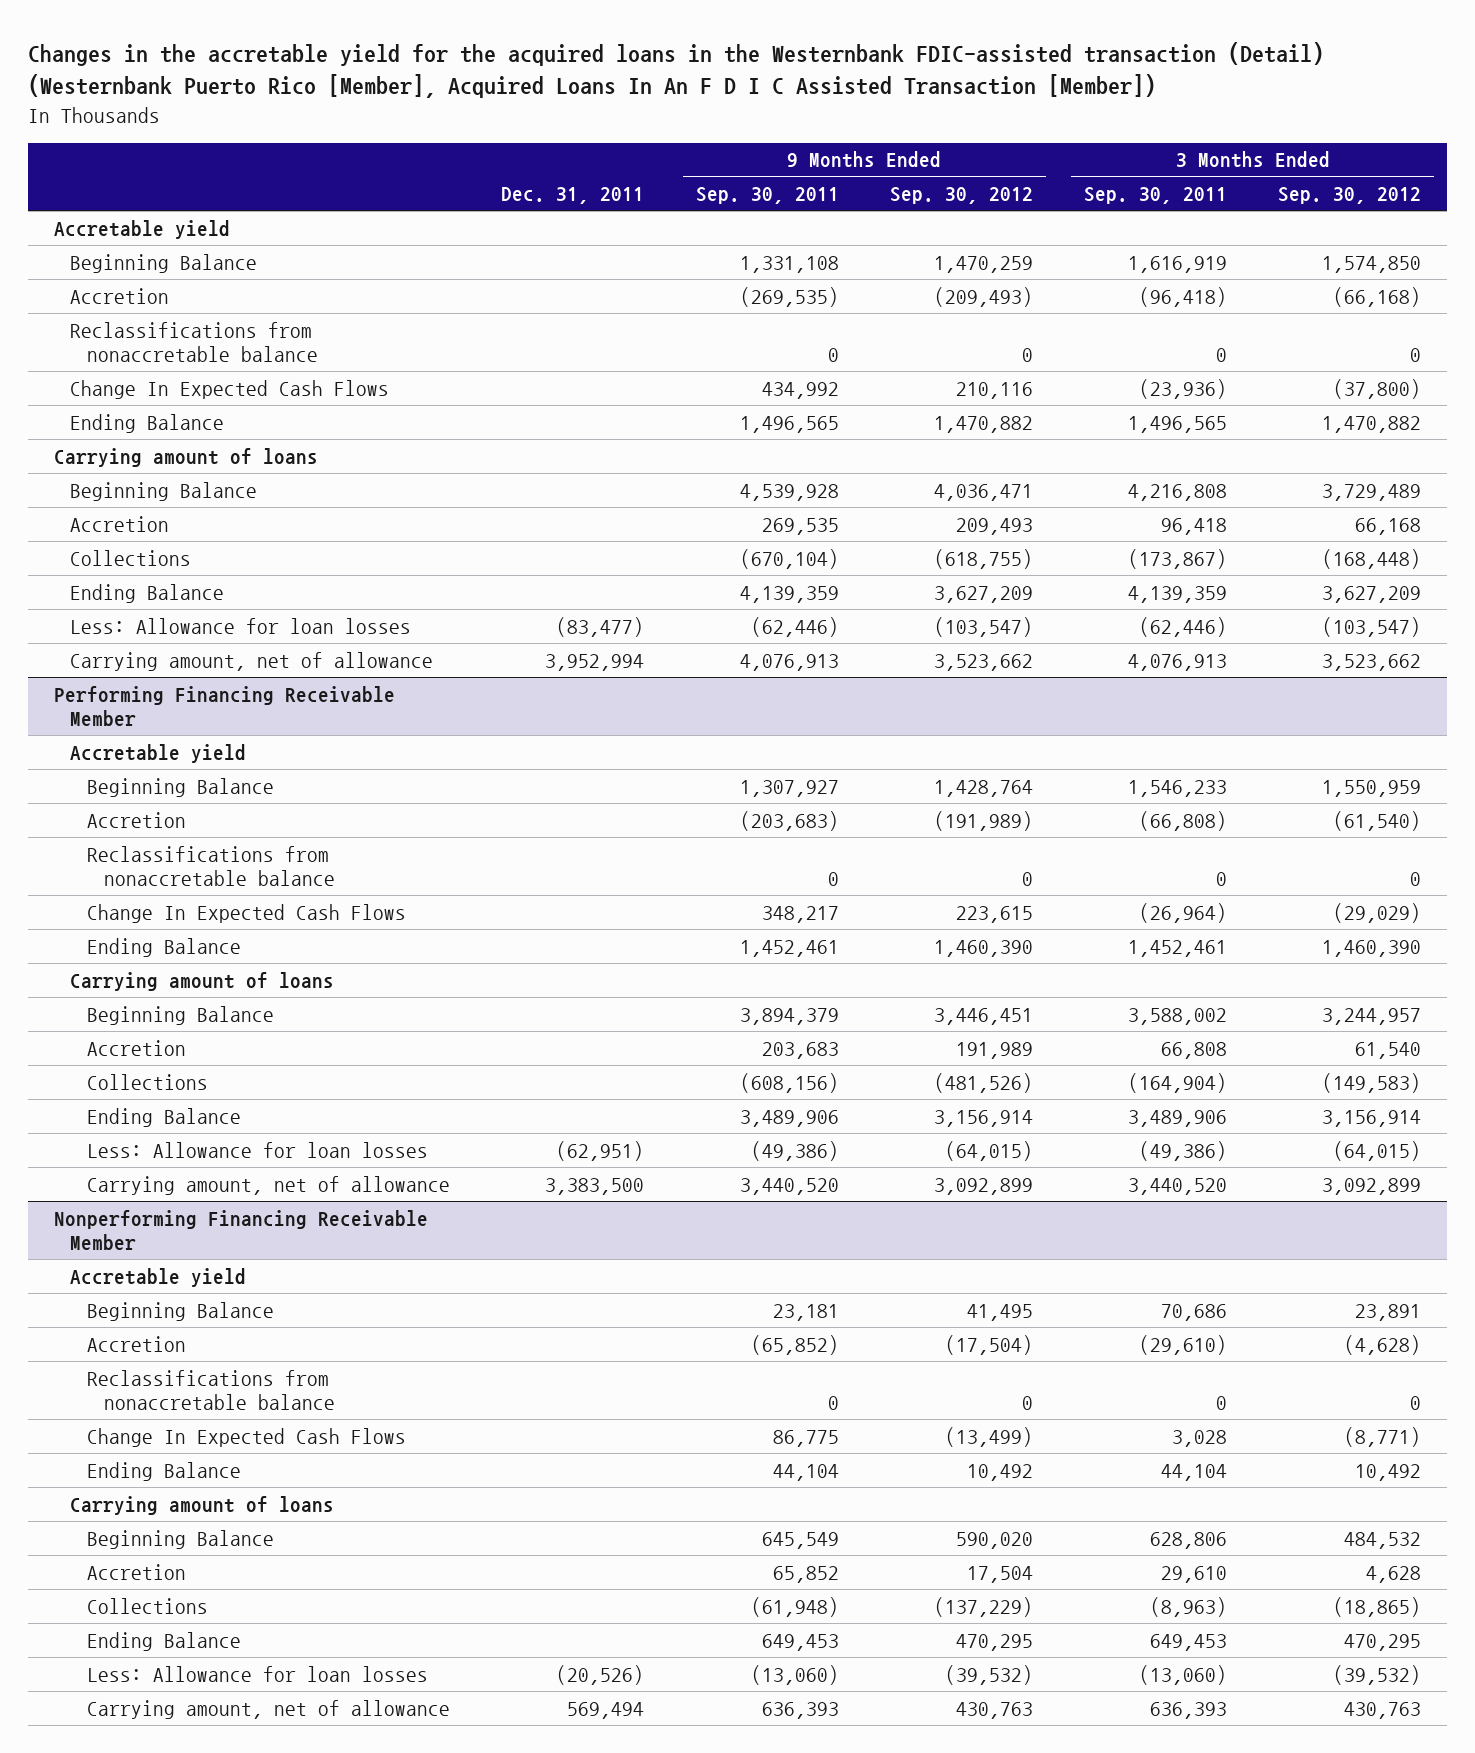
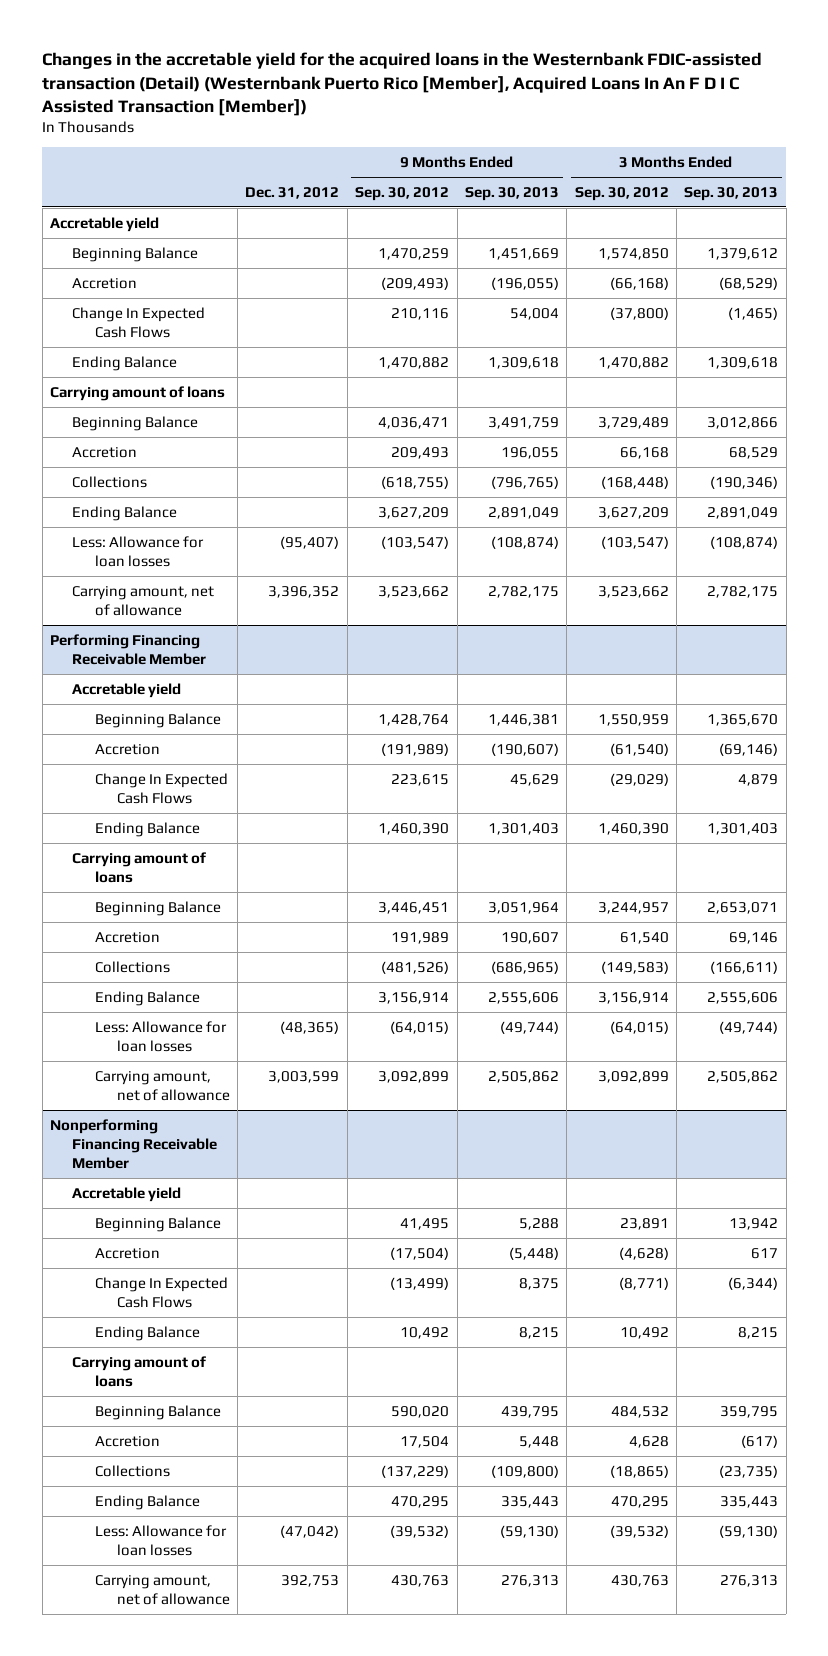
[501,187,645,205] Dec. 31, 2011 -> none
[695,187,839,205] Sep. 30, 2011 -> none
[1084,187,1228,205] Sep. 30, 2011 -> none
none -> [245,186,340,199] Dec. 31, 2012
none -> [464,186,559,201] Sep. 30, 2013
none -> [684,186,779,201] Sep. 30, 2013
[70,321,319,362] Reclassifications from nonaccretable balance -> none
[87,845,335,886] Reclassifications from nonaccretable balance -> none
[87,1369,335,1410] Reclassifications from nonaccretable balance -> none

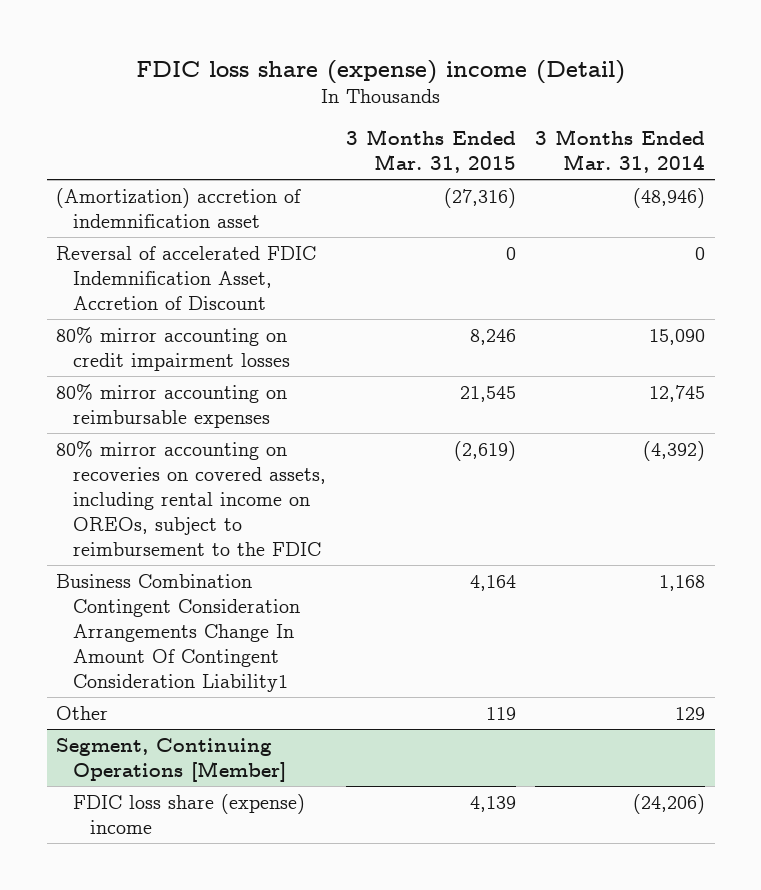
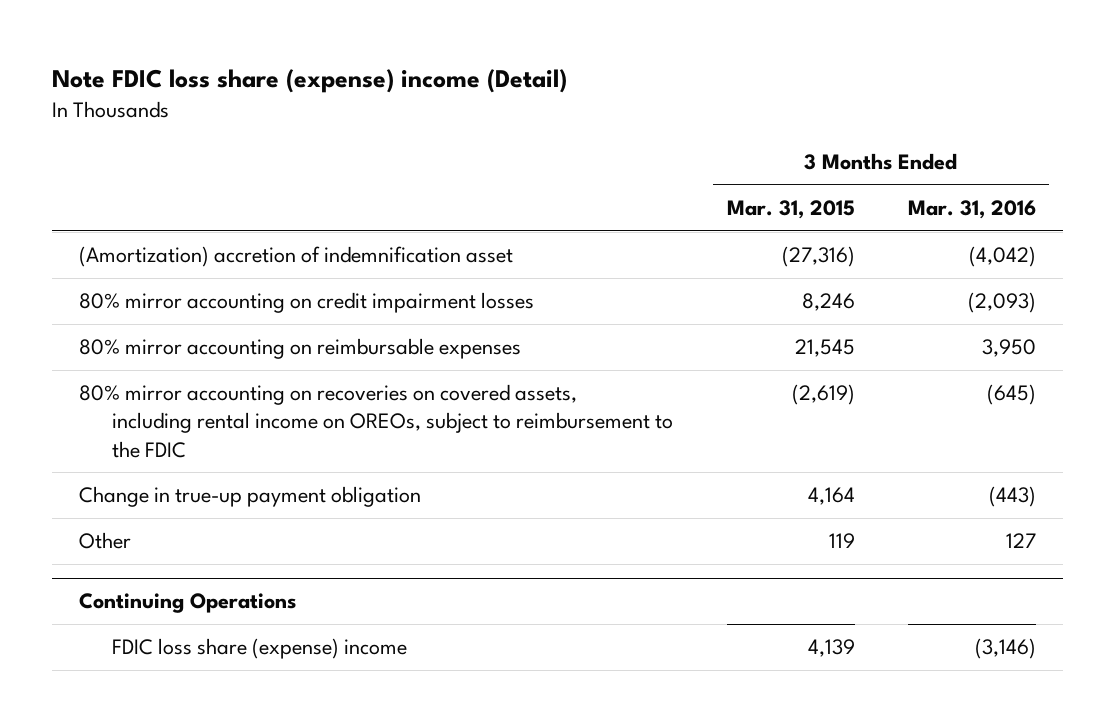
[135,59,625,84] FDIC loss share (expense) income (Detail) -> [52,68,568,93] Note FDIC loss share (expense) income (Detail)
[534,128,705,173] 3 Months Ended Mar. 31, 2014 -> none
none -> [907,200,1036,220] Mar. 31, 2016
[56,245,317,310] Reversal of accelerated FDIC Indemnification Asset, Accretion of Discount -> none
[56,573,301,692] Business Combination Contingent Consideration Arrangements Change In Amount Of Contingent Consideration Liability1 -> [79,486,422,508] Change in true-up payment obligation
[56,737,287,782] Segment, Continuing Operations [Member] -> [79,593,297,614] Continuing Operations

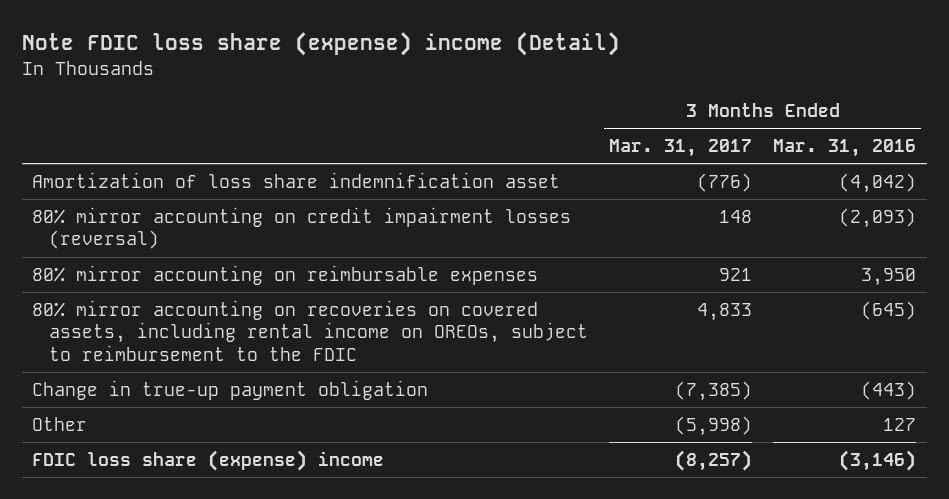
[726,200,855,220] Mar. 31, 2015 -> none
none -> [609,138,753,157] Mar. 31, 2017
[79,246,514,268] (Amortization) accretion of indemnification asset -> [32,171,561,188] Amortization of loss share indemnification asset
[79,292,535,314] 80% mirror accounting on credit impairment losses -> [32,206,572,250] 80% mirror accounting on credit impairment losses (reversal)
[79,593,297,614] Continuing Operations -> none

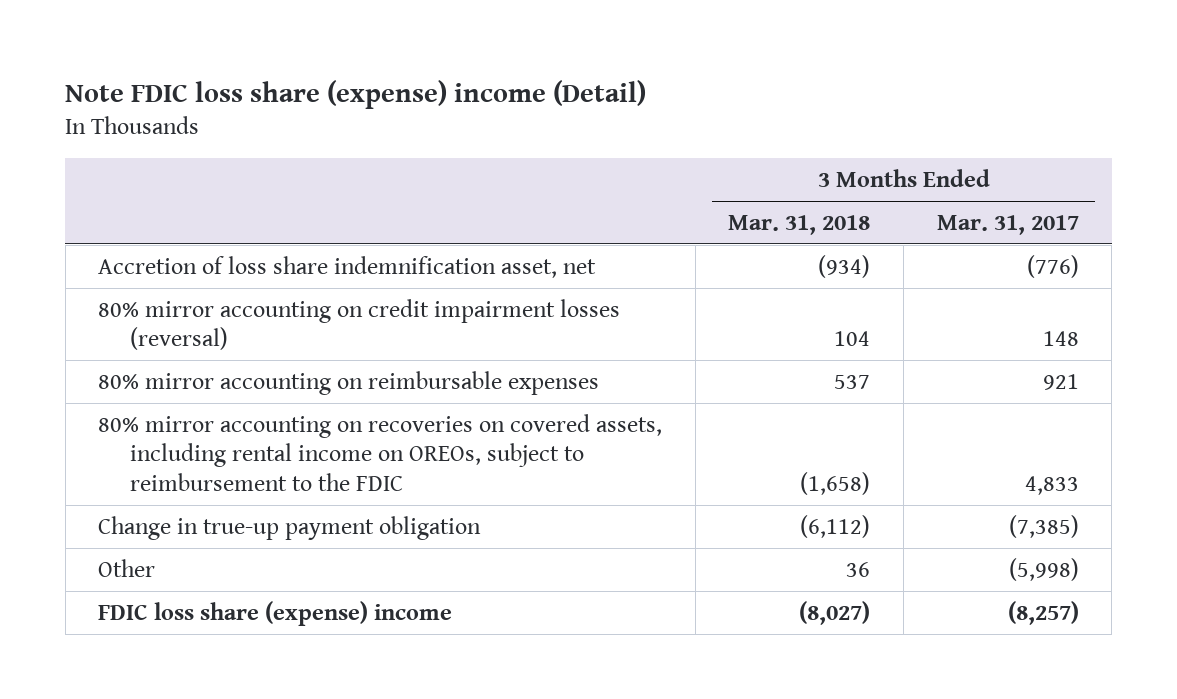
[773,138,917,157] Mar. 31, 2016 -> none
none -> [728,214,871,235] Mar. 31, 2018
[32,171,561,188] Amortization of loss share indemnification asset -> [98,255,597,278] Accretion of loss share indemnification asset, net

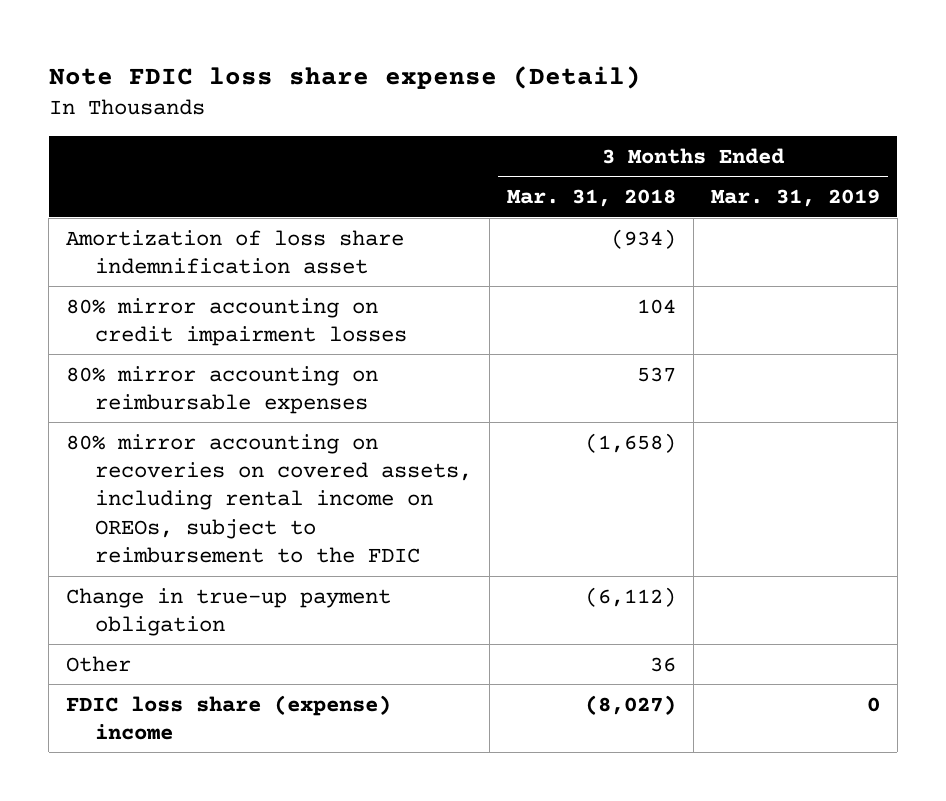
[65,80,647,110] Note FDIC loss share (expense) income (Detail) -> [48,65,641,89] Note FDIC loss share expense (Detail)
[936,214,1079,235] Mar. 31, 2017 -> none
none -> [710,189,880,208] Mar. 31, 2019
[98,255,597,278] Accretion of loss share indemnification asset, net -> [66,229,405,274] Amortization of loss share indemnification asset
[98,298,621,351] 80% mirror accounting on credit impairment losses (reversal) -> [66,297,407,346] 80% mirror accounting on credit impairment losses

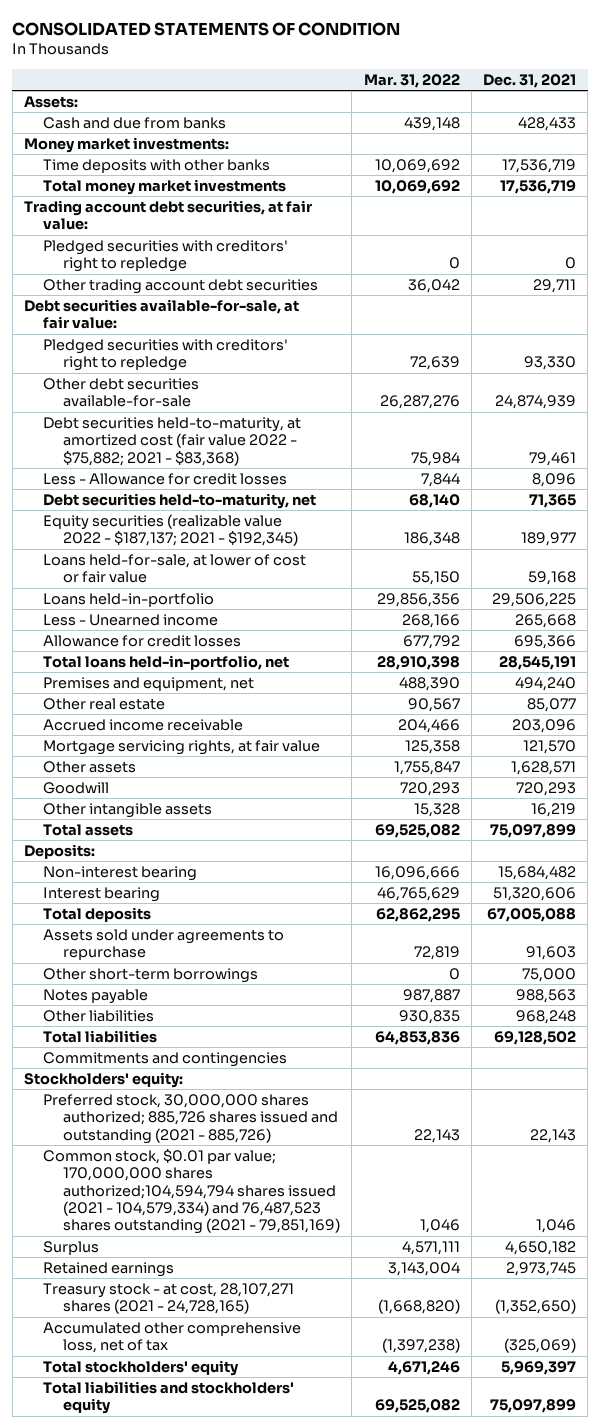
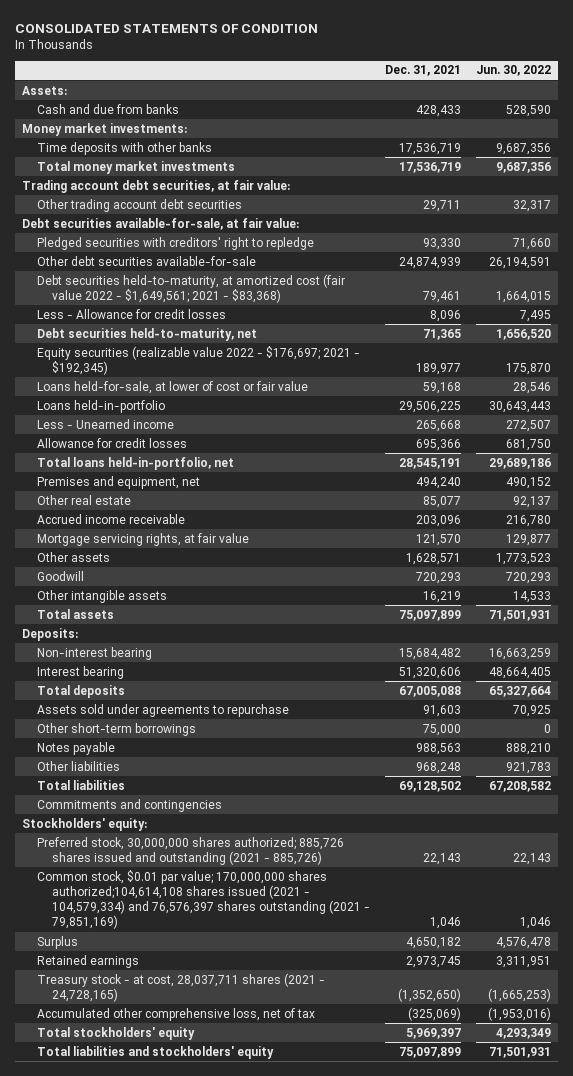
[363,73,460,88] Mar. 31, 2022 -> none
none -> [475,65,551,77] Jun. 30, 2022
[43,240,289,273] Pledged securities with creditors' right to repledge -> none
[43,417,302,466] Debt securities held-to-maturity, at amortized cost (fair value 2022 - $75,882; 2021 - $83,368) -> [36,273,345,303] Debt securities held-to-maturity, at amortized cost (fair value 2022 - $1,649,561; 2021 - $83,368)
[43,514,299,547] Equity securities (realizable value 2022 - $187,137; 2021 - $192,345) -> [36,345,360,375] Equity securities (realizable value 2022 - $176,697; 2021 - $192,345)
[43,1149,341,1235] Common stock, $0.01 par value; 170,000,000 shares authorized;104,594,794 shares issued (2021 - 104,579,334) and 76,487,523 shares outstanding (2021 - 79,851,169) -> [36,869,370,930] Common stock, $0.01 par value; 170,000,000 shares authorized;104,614,108 shares issued (2021 - 104,579,334) and 76,576,397 shares outstanding (2021 - 79,851,169)
[43,1283,295,1315] Treasury stock - at cost, 28,107,271 shares (2021 - 24,728,165) -> [36,972,325,1002] Treasury stock - at cost, 28,037,711 shares (2021 - 24,728,165)

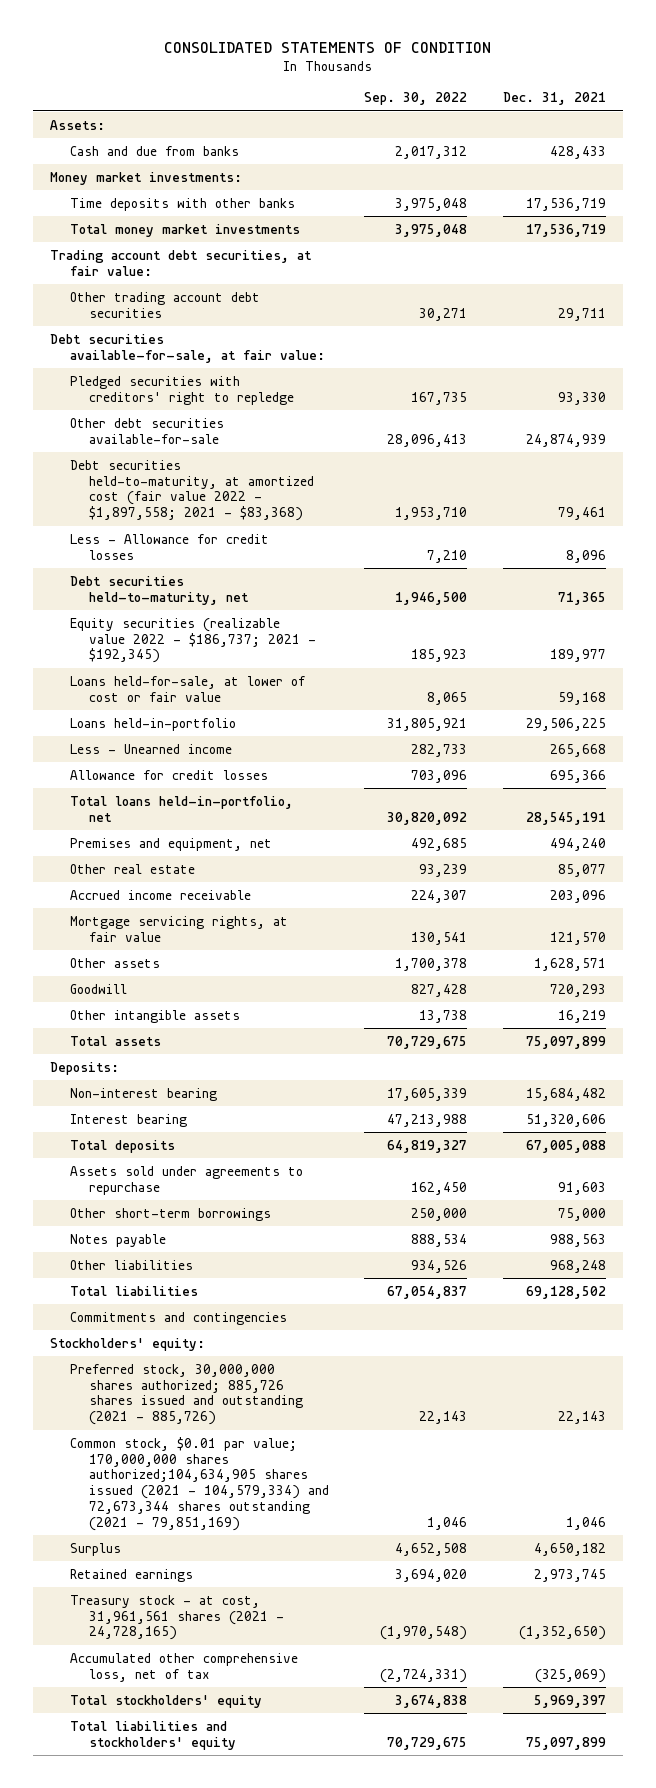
[475,65,551,77] Jun. 30, 2022 -> none
none -> [364,92,468,106] Sep. 30, 2022
[36,273,345,303] Debt securities held-to-maturity, at amortized cost (fair value 2022 - $1,649,561; 2021 - $83,368) -> [69,459,315,522] Debt securities held-to-maturity, at amortized cost (fair value 2022 - $1,897,558; 2021 - $83,368)
[36,345,360,375] Equity securities (realizable value 2022 - $176,697; 2021 - $192,345) -> [69,617,317,664] Equity securities (realizable value 2022 - $186,737; 2021 - $192,345)
[36,869,370,930] Common stock, $0.01 par value; 170,000,000 shares authorized;104,614,108 shares issued (2021 - 104,579,334) and 76,576,397 shares outstanding (2021 - 79,851,169) -> [69,1436,330,1531] Common stock, $0.01 par value; 170,000,000 shares authorized;104,634,905 shares issued (2021 - 104,579,334) and 72,673,344 shares outstanding (2021 - 79,851,169)
[36,972,325,1002] Treasury stock - at cost, 28,037,711 shares (2021 - 24,728,165) -> [69,1594,285,1641] Treasury stock - at cost, 31,961,561 shares (2021 - 24,728,165)

